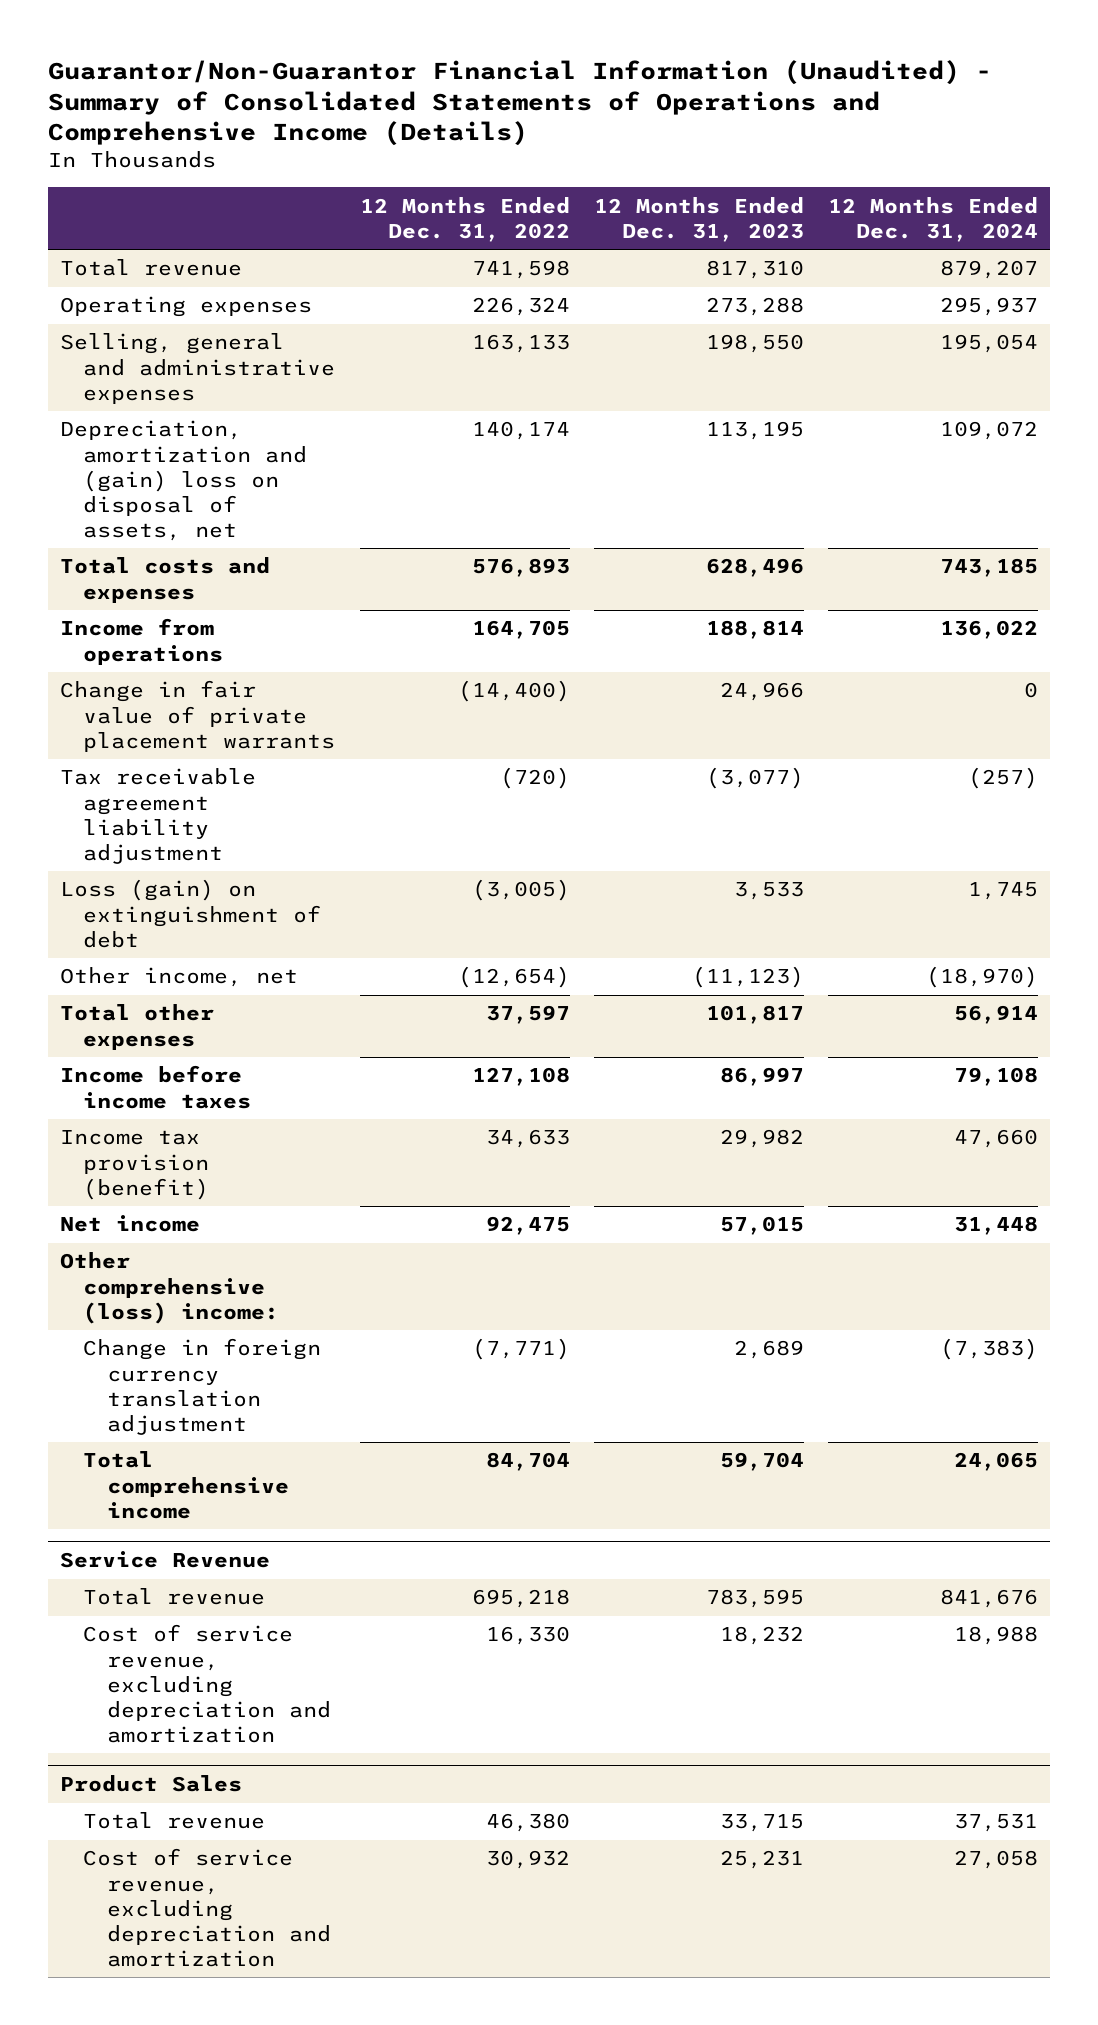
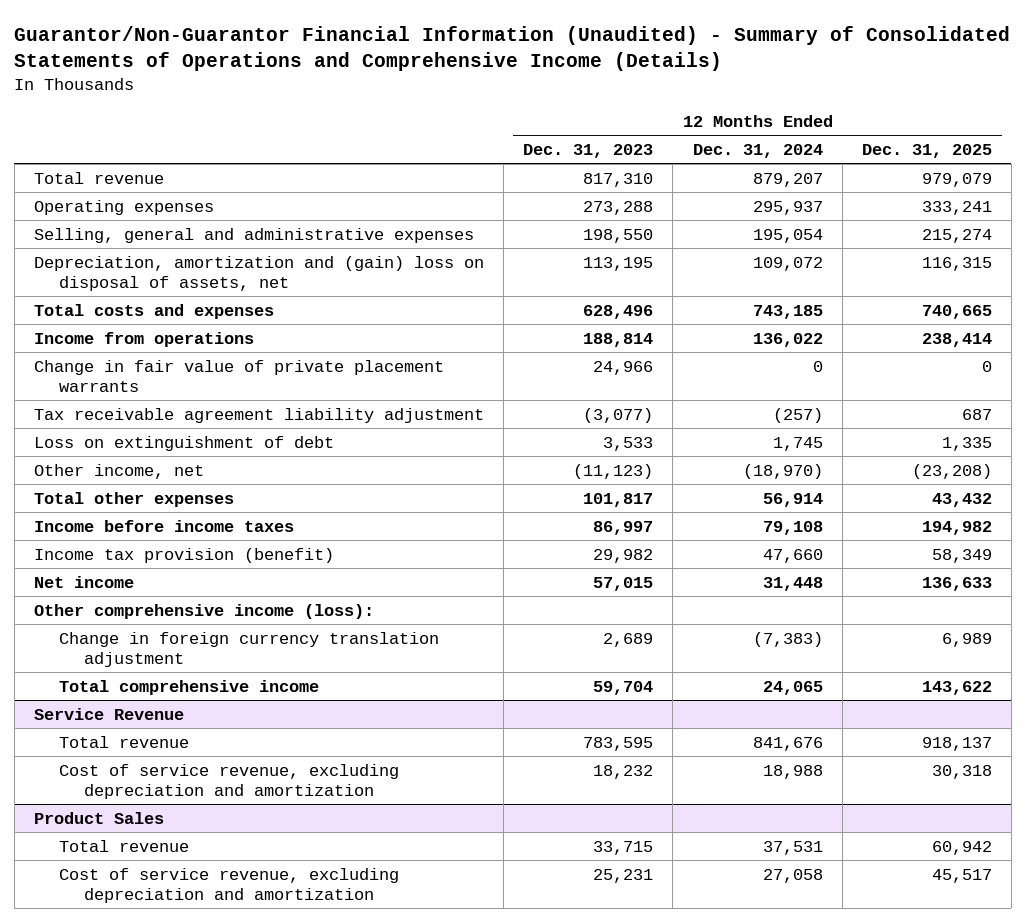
[359,196,570,242] 12 Months Ended Dec. 31, 2022 -> none
none -> [861,143,992,158] Dec. 31, 2025
[60,879,322,948] Loss (gain) on extinguishment of debt -> [34,435,335,451] Loss on extinguishment of debt
[60,1252,280,1324] Other comprehensive (loss) income: -> [34,603,375,619] Other comprehensive income (loss):

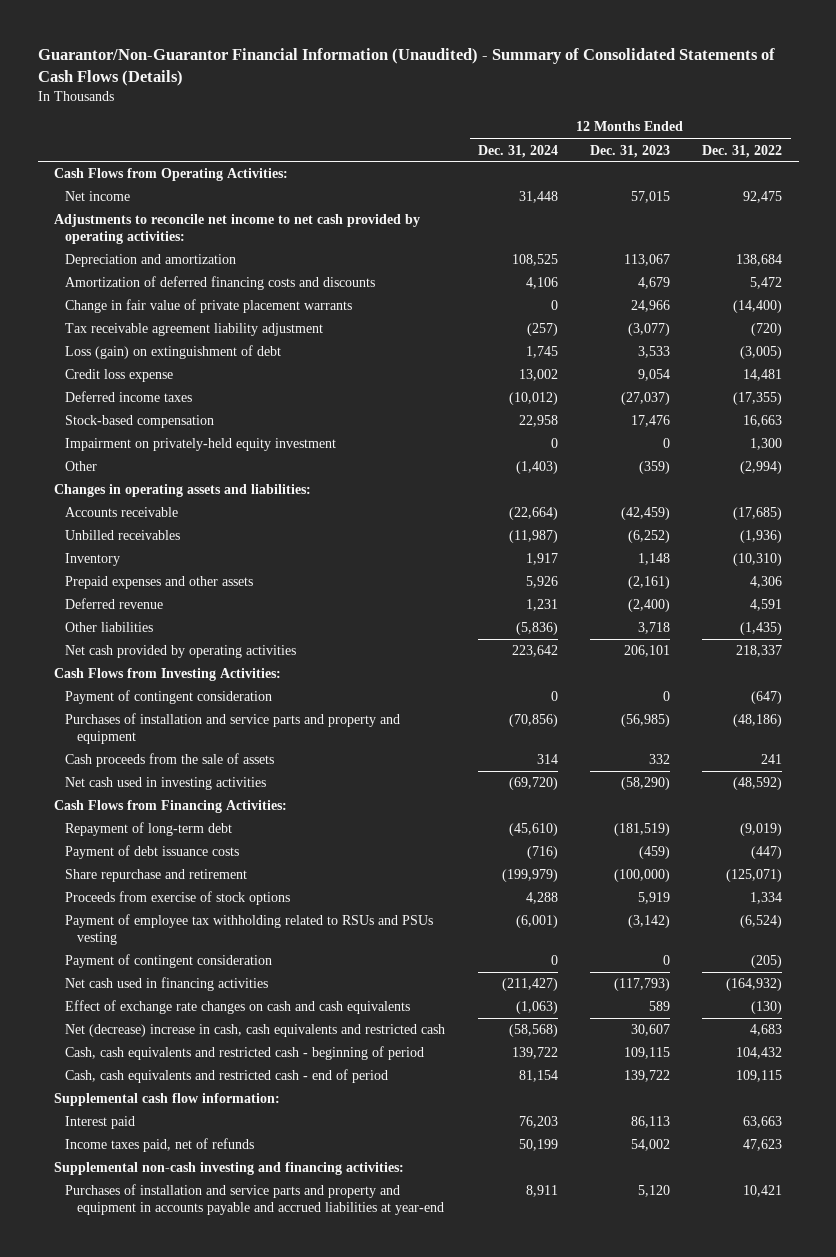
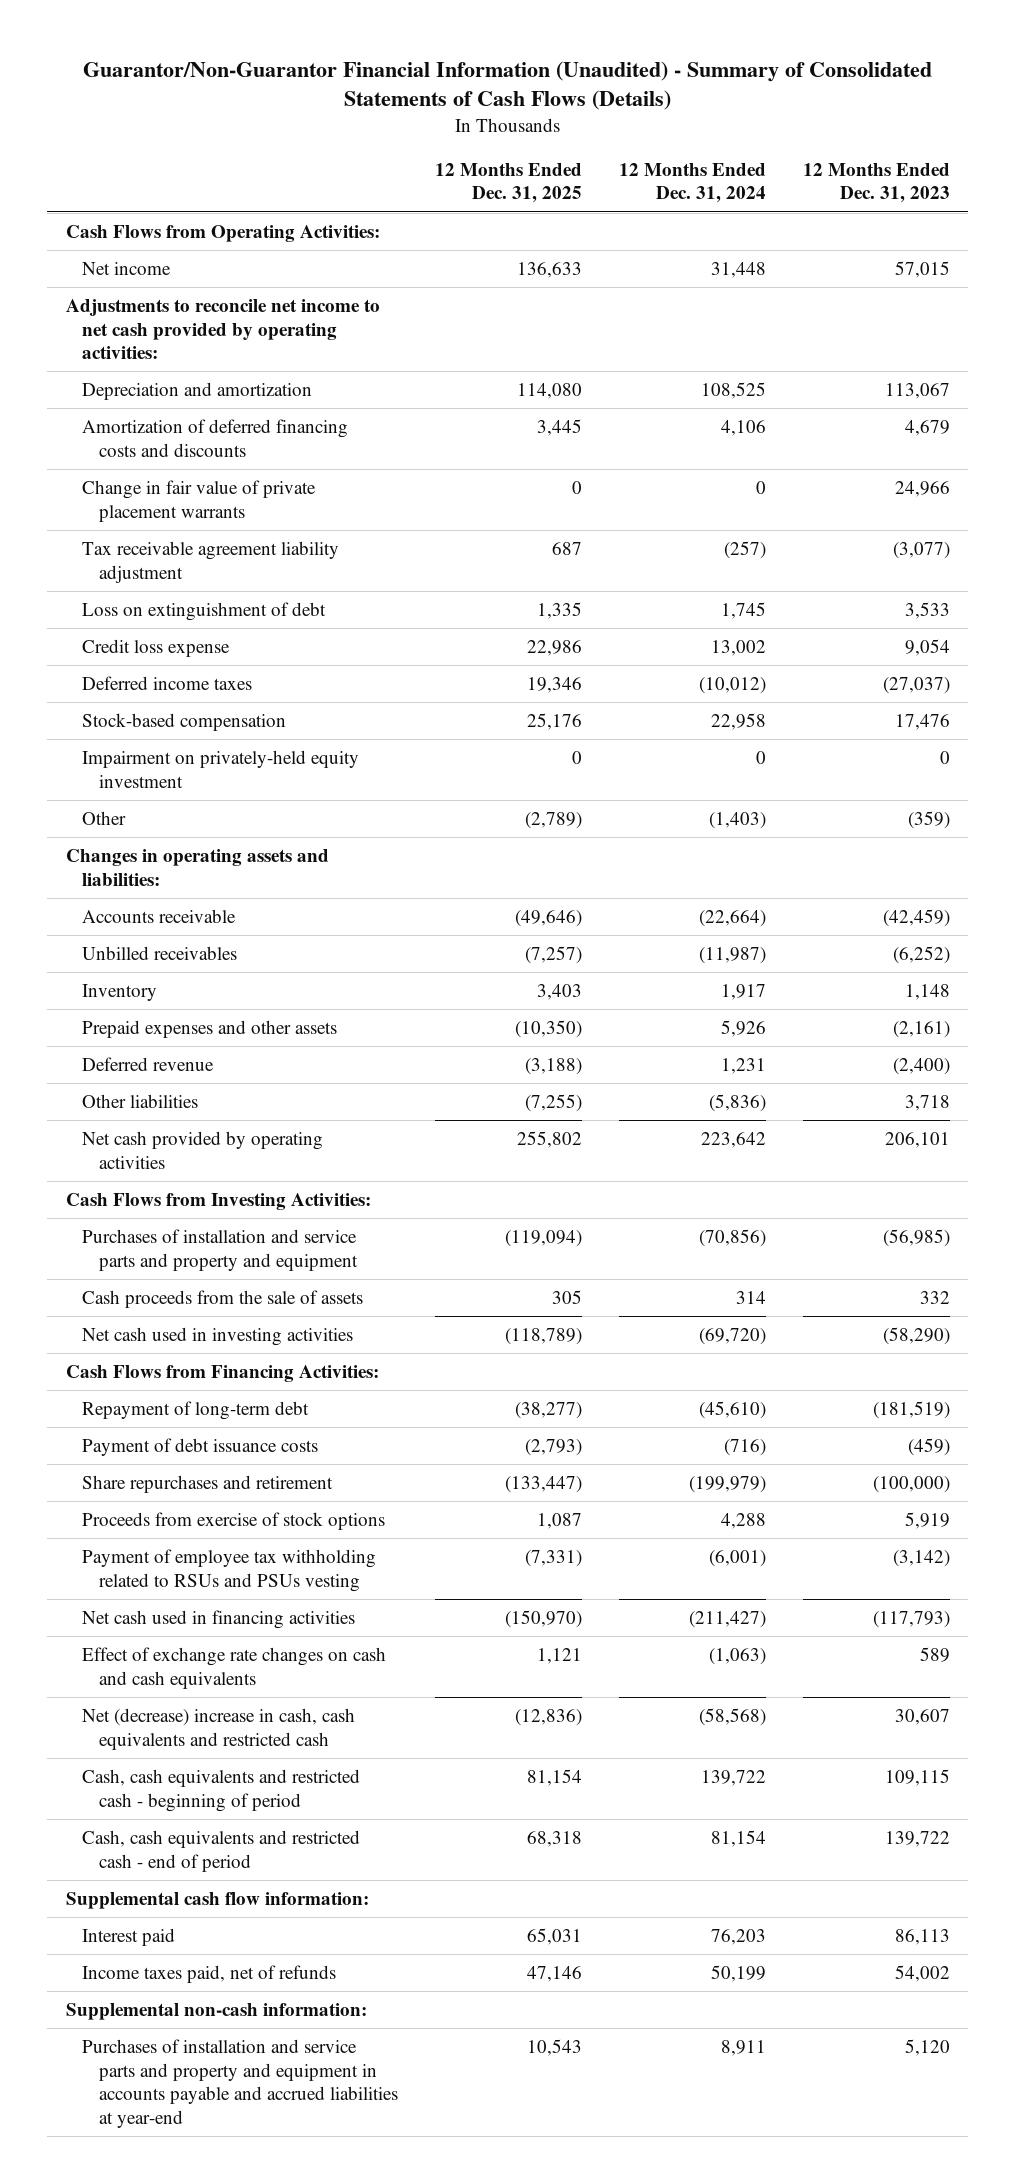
[702,144,783,158] Dec. 31, 2022 -> none
none -> [434,162,582,204] 12 Months Ended Dec. 31, 2025
[65,345,282,360] Loss (gain) on extinguishment of debt -> [82,601,327,621] Loss on extinguishment of debt
[65,690,273,705] Payment of contingent consideration -> none
[65,869,248,883] Share repurchase and retirement -> [82,1474,334,1493] Share repurchases and retirement
[65,954,273,969] Payment of contingent consideration -> none
[53,1162,404,1176] Supplemental non-cash investing and financing activities: -> [65,2002,367,2020] Supplemental non-cash information:

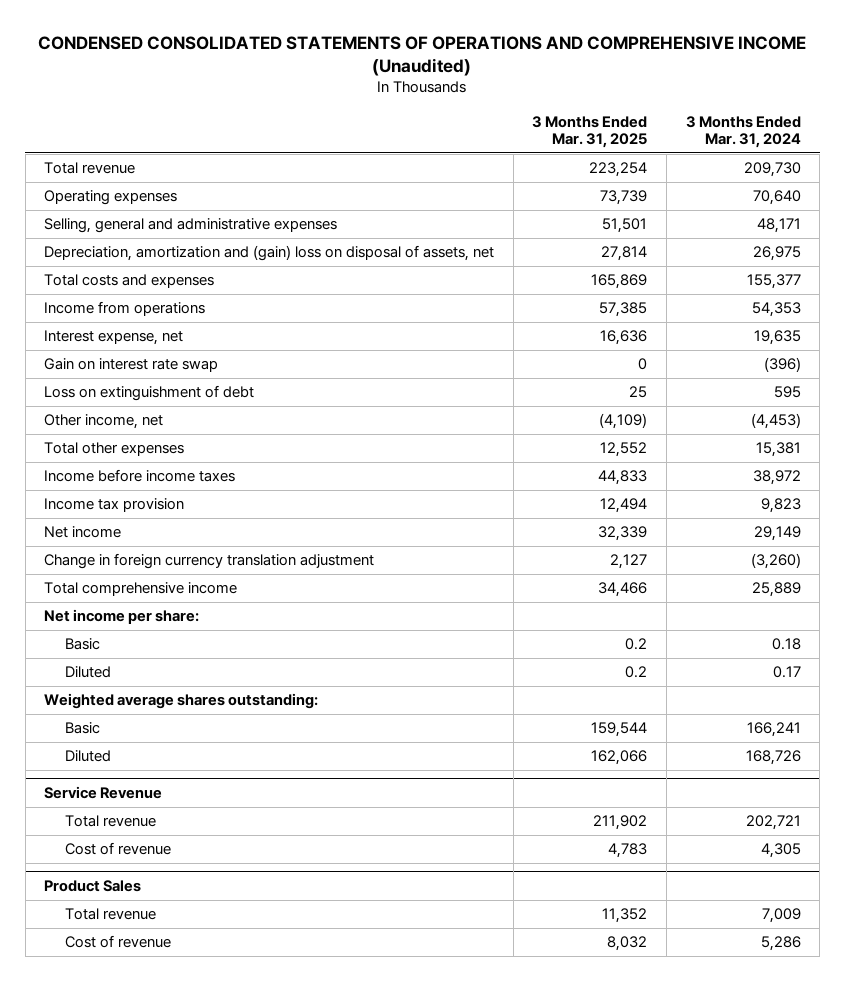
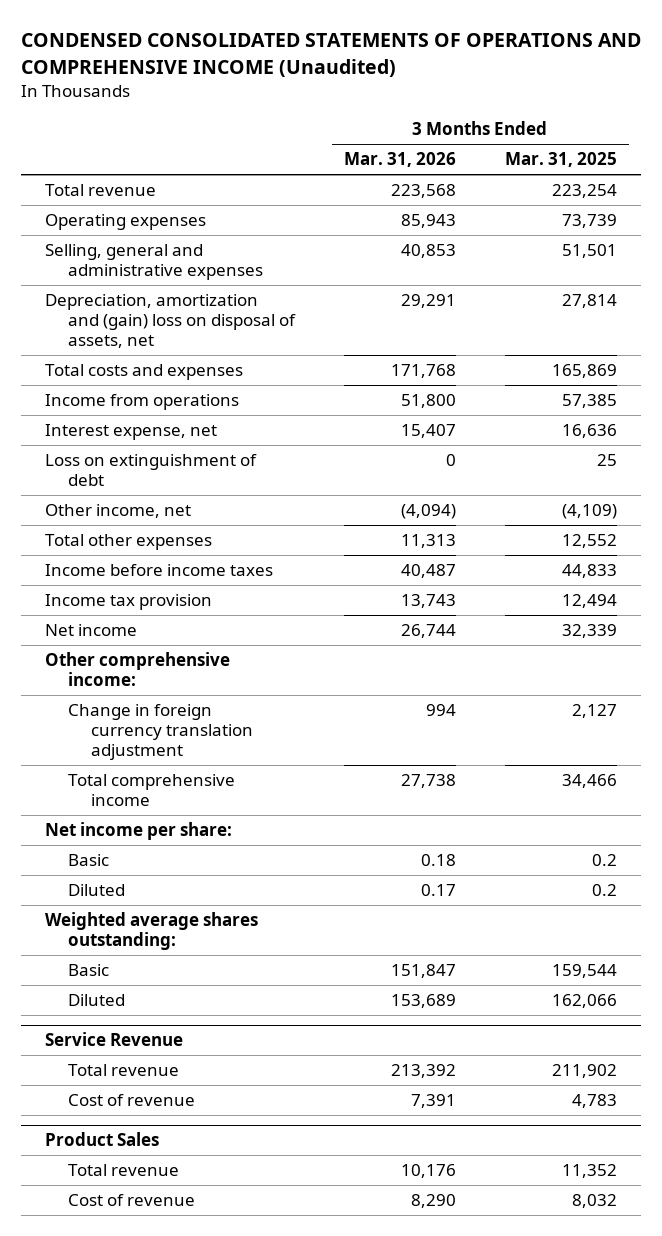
[685,115,801,149] 3 Months Ended Mar. 31, 2024 -> none
none -> [343,152,456,168] Mar. 31, 2026
[44,358,219,373] Gain on interest rate swap -> none
none -> [45,652,231,687] Other comprehensive income:

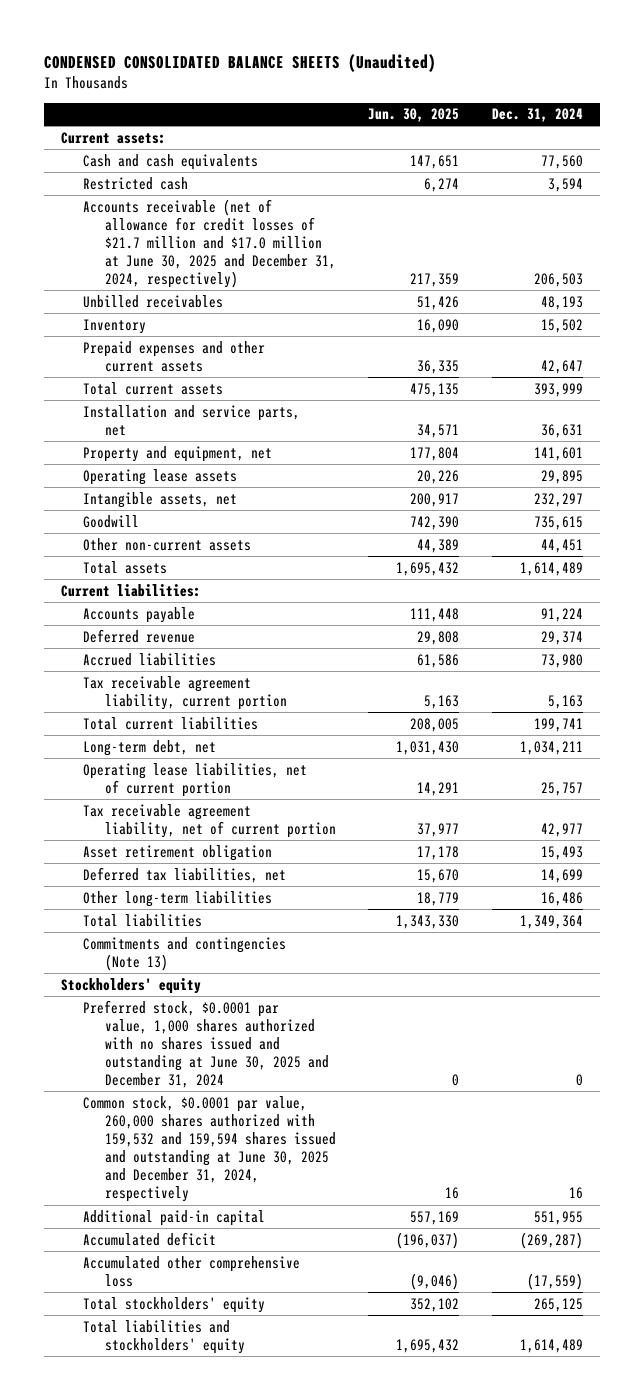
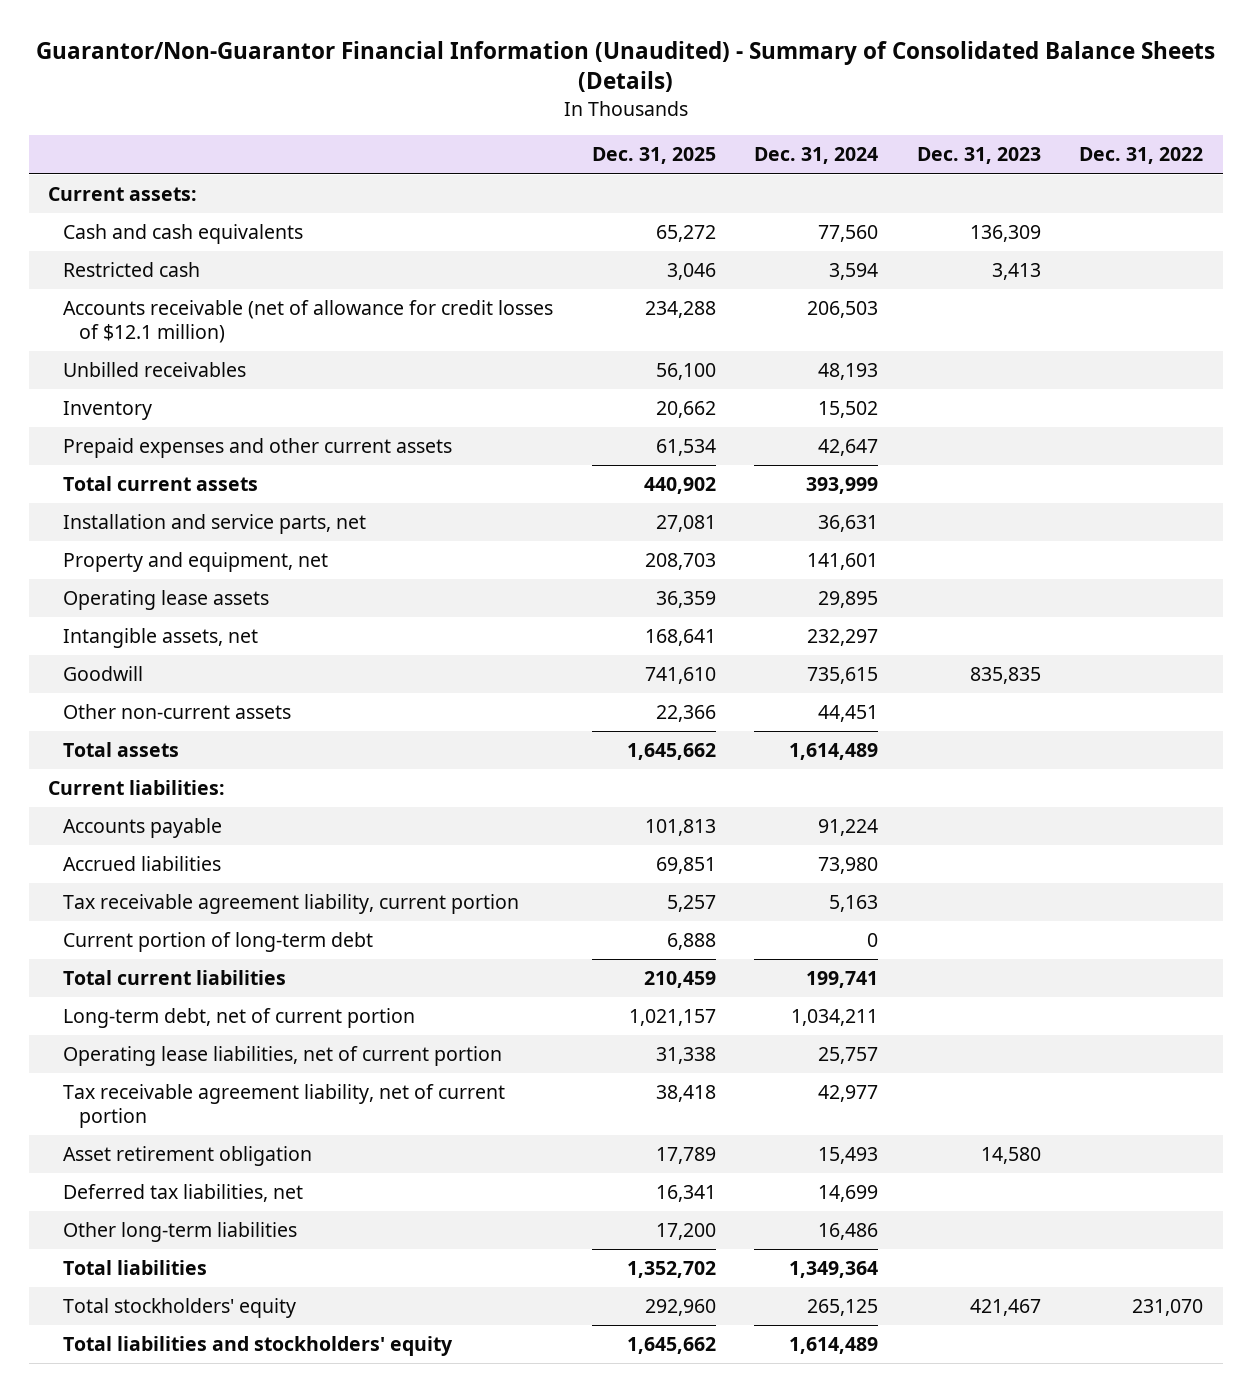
[44,53,437,72] CONDENSED CONSOLIDATED BALANCE SHEETS (Unaudited) -> [35,40,1215,93] Guarantor/Non-Guarantor Financial Information (Unaudited) - Summary of Consolidated Balance Sheets (Details)
[368,108,460,123] Jun. 30, 2025 -> none
none -> [591,147,716,165] Dec. 31, 2025
none -> [916,147,1041,165] Dec. 31, 2023
none -> [1079,147,1204,165] Dec. 31, 2022
[82,198,336,289] Accounts receivable (net of allowance for credit losses of $21.7 million and $17.0 million at June 30, 2025 and December 31, 2024, respectively) -> [63,300,554,343] Accounts receivable (net of allowance for credit losses of $12.1 million)
[82,628,195,643] Deferred revenue -> none
none -> [63,932,374,953] Current portion of long-term debt
[82,739,216,756] Long-term debt, net -> [63,1008,416,1029] Long-term debt, net of current portion
[82,936,286,971] Commitments and contingencies (Note 13) -> none
[60,977,201,994] Stockholders' equity -> none
[82,999,329,1089] Preferred stock, $0.0001 par value, 1,000 shares authorized with no shares issued and outstanding at June 30, 2025 and December 31, 2024 -> none
[82,1095,336,1203] Common stock, $0.0001 par value, 260,000 shares authorized with 159,532 and 159,594 shares issued and outstanding at June 30, 2025 and December 31, 2024, respectively -> none
[82,1209,265,1226] Additional paid-in capital -> none
[82,1231,216,1246] Accumulated deficit -> none
[82,1255,300,1287] Accumulated other comprehensive loss -> none

